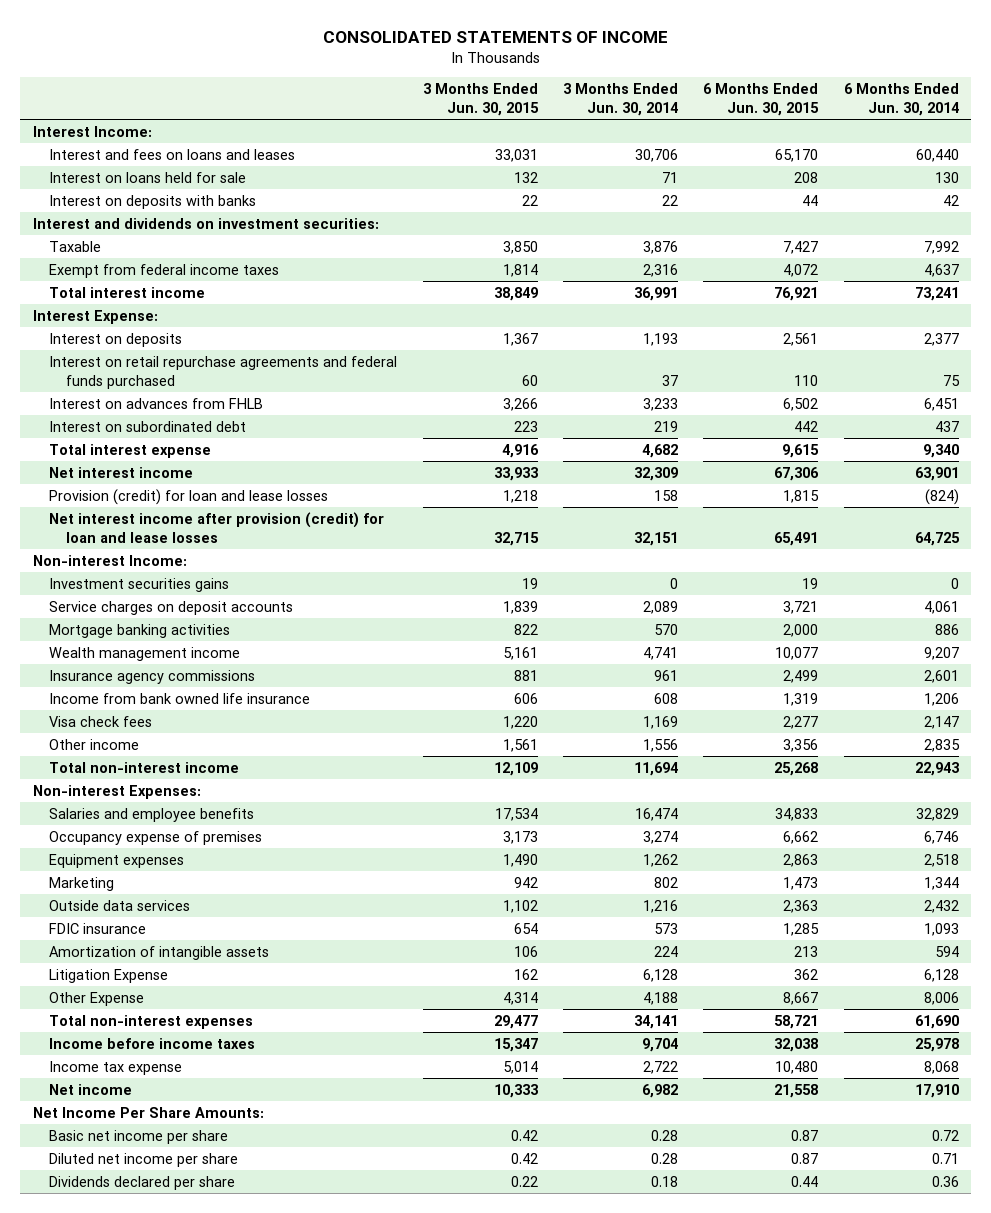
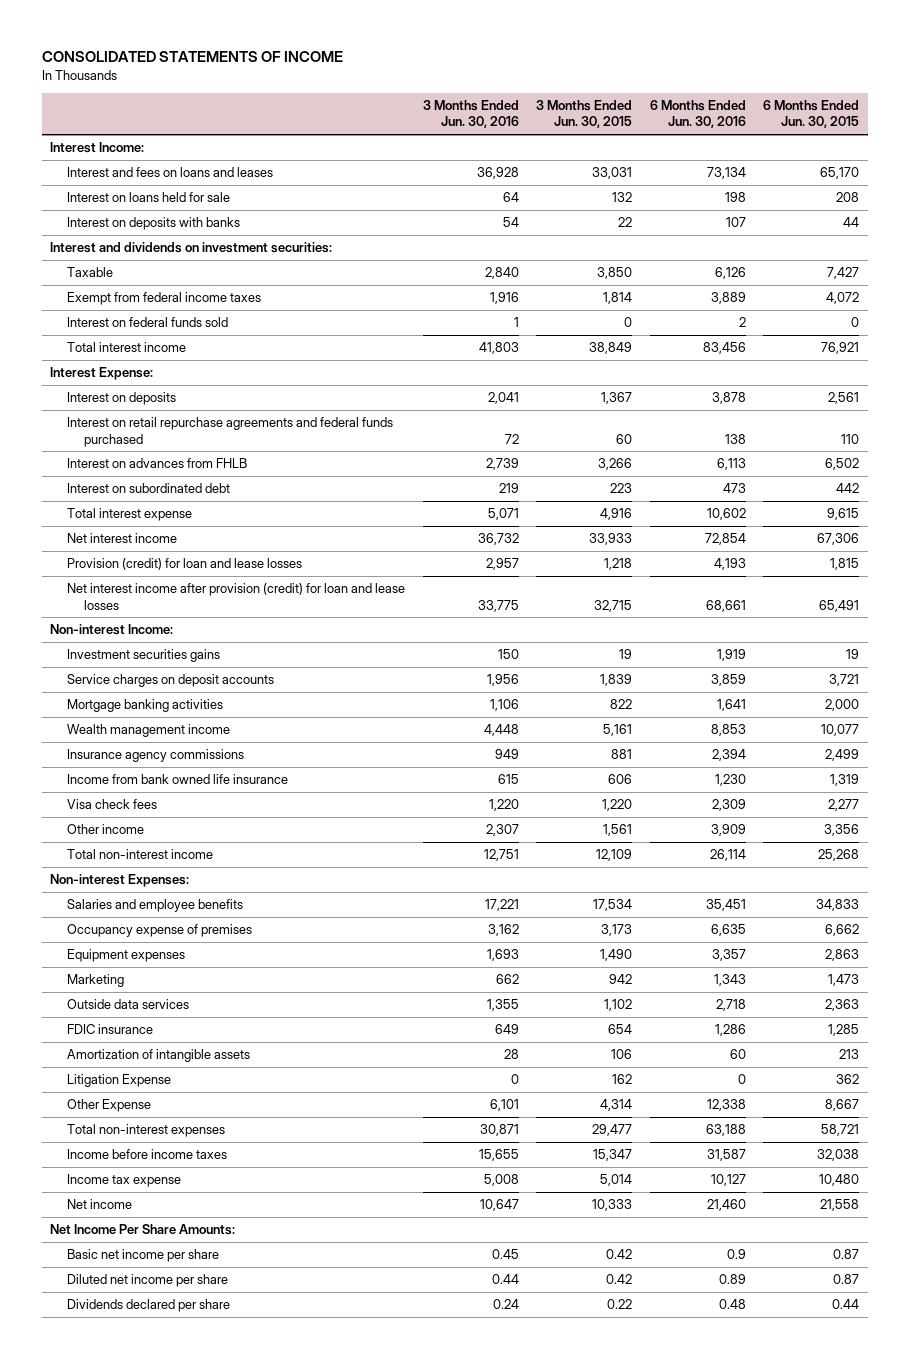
[562,83,678,116] 3 Months Ended Jun. 30, 2014 -> none
[843,83,959,116] 6 Months Ended Jun. 30, 2014 -> none
none -> [422,100,519,129] 3 Months Ended Jun. 30, 2016
none -> [649,100,746,129] 6 Months Ended Jun. 30, 2016
none -> [67,317,229,328] Interest on federal funds sold

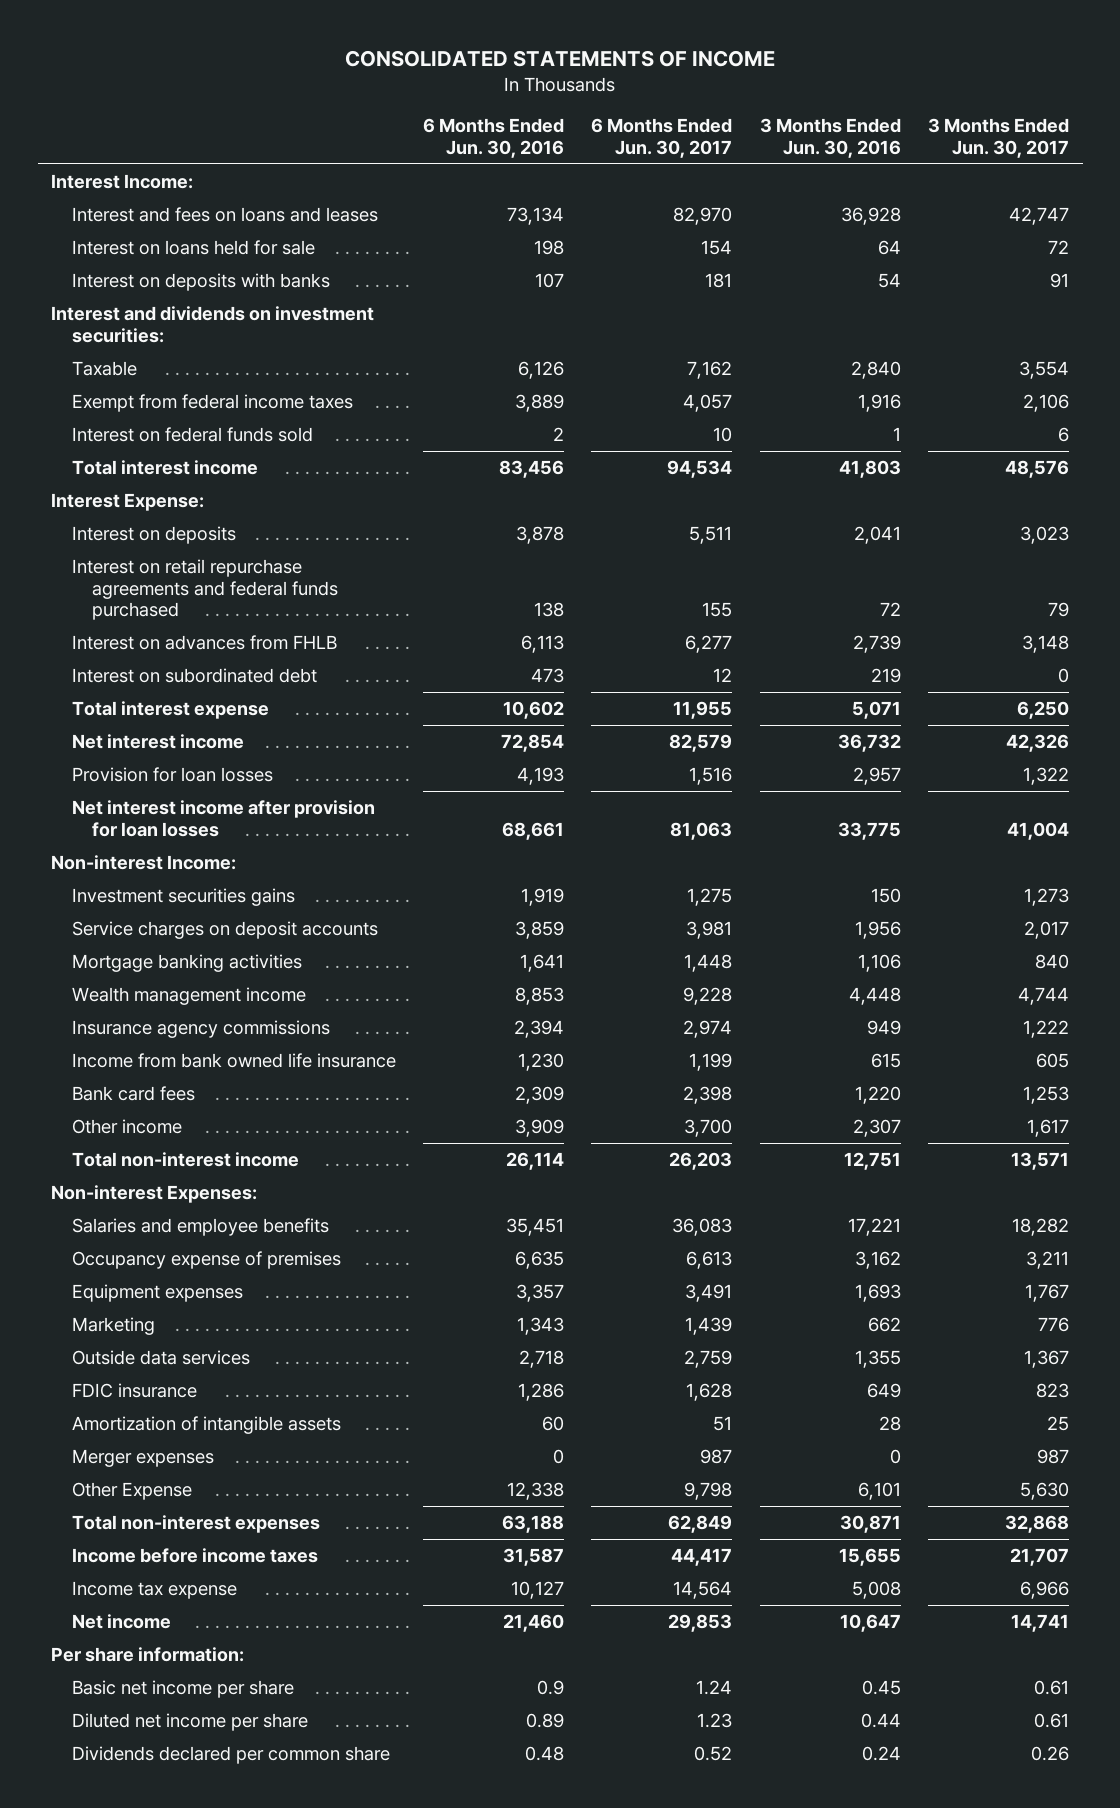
[536,100,633,129] 3 Months Ended Jun. 30, 2015 -> none
[763,100,860,129] 6 Months Ended Jun. 30, 2015 -> none
none -> [591,118,733,159] 6 Months Ended Jun. 30, 2017
none -> [927,118,1069,159] 3 Months Ended Jun. 30, 2017
[67,558,303,571] Provision (credit) for loan and lease losses -> [71,766,273,782] Provision for loan losses
[67,583,406,610] Net interest income after provision (credit) for loan and lease losses -> [71,799,375,837] Net interest income after provision for loan losses
[67,799,158,810] Visa check fees -> [71,1085,195,1101] Bank card fees
[67,1074,172,1088] Litigation Expense -> none
none -> [71,1448,214,1467] Merger expenses
[50,1224,236,1236] Net Income Per Share Amounts: -> [51,1646,245,1662] Per share information:
[67,1299,231,1313] Dividends declared per share -> [71,1745,390,1764] Dividends declared per common share

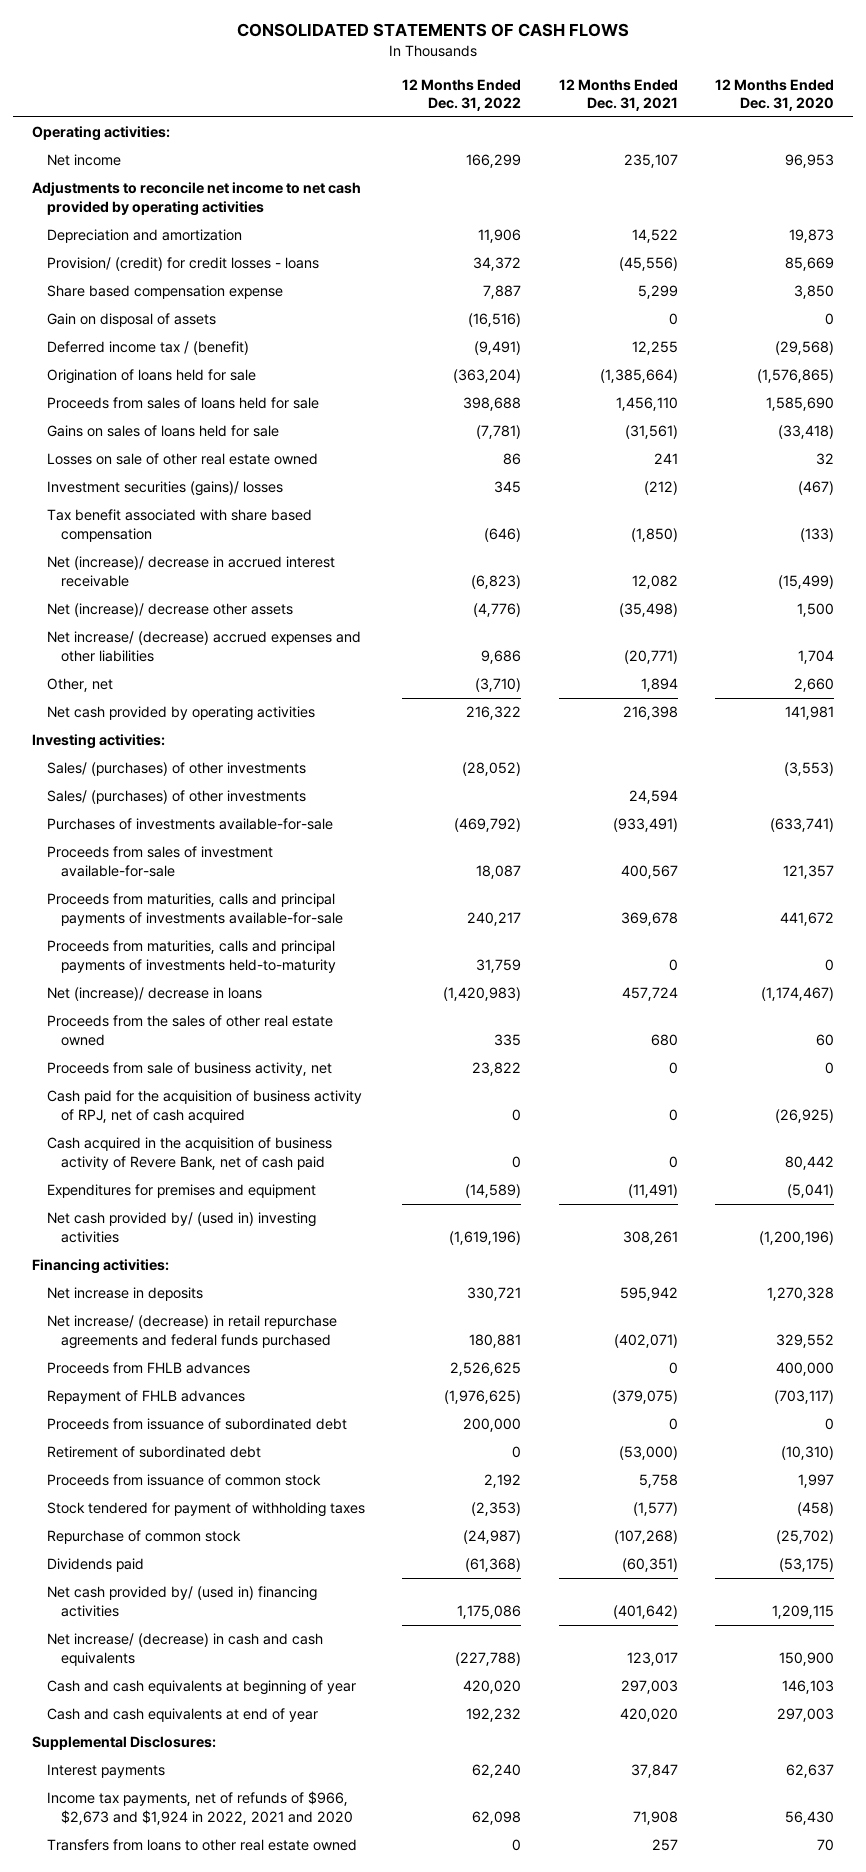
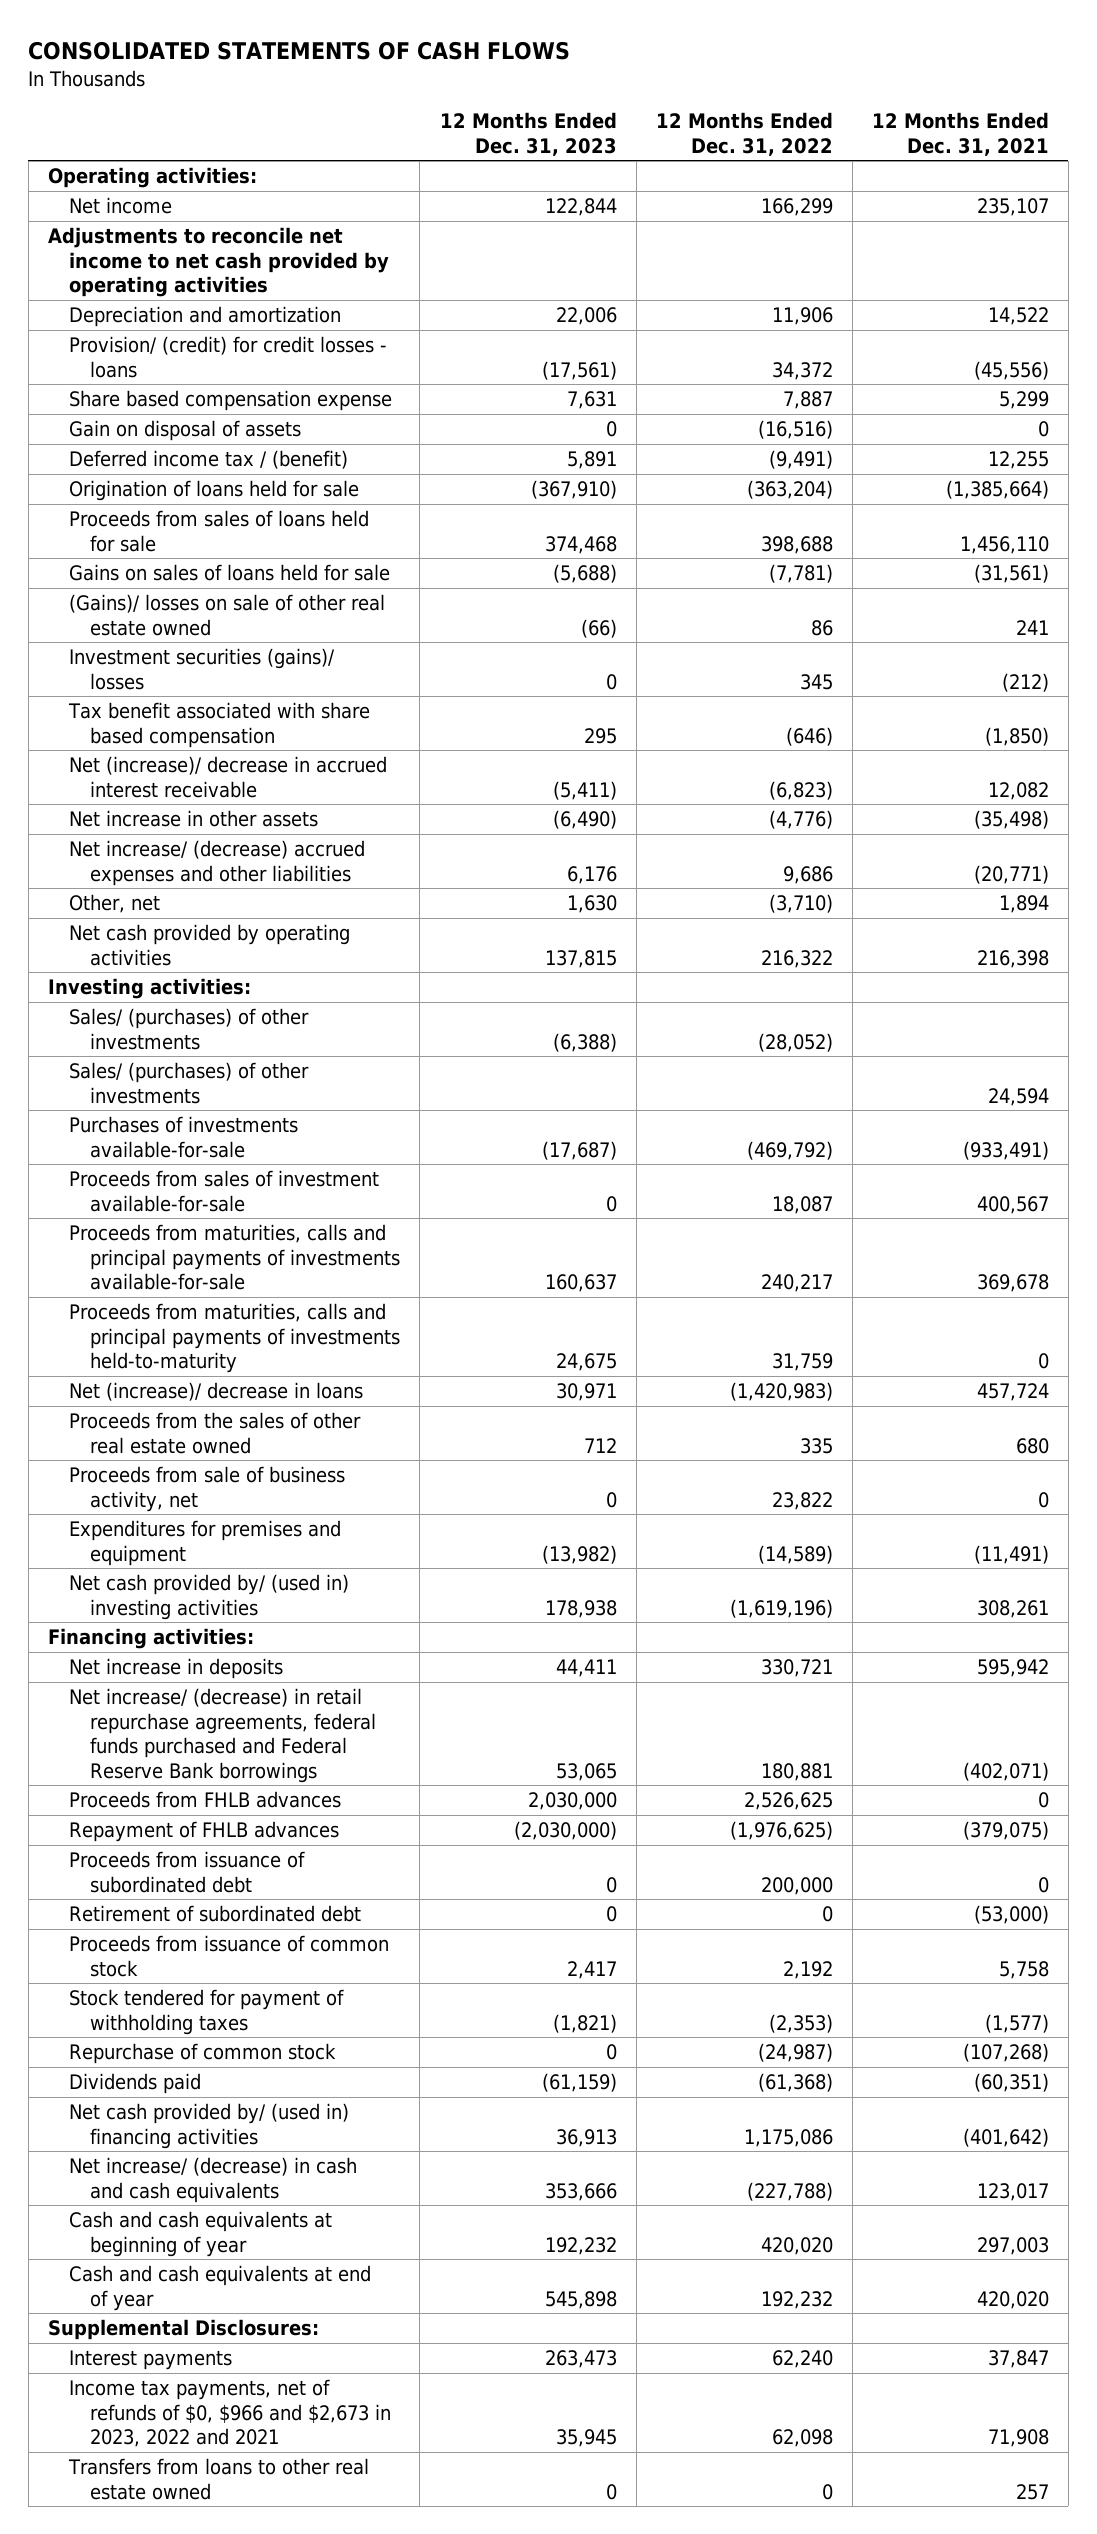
[715,78,835,111] 12 Months Ended Dec. 31, 2020 -> none
none -> [439,111,617,156] 12 Months Ended Dec. 31, 2023
[46,453,318,466] Losses on sale of other real estate owned -> [69,594,386,636] (Gains)/ losses on sale of other real estate owned
[46,603,293,618] Net (increase)/ decrease other assets -> [69,810,319,828] Net increase in other assets
[46,1090,362,1123] Cash paid for the acquisition of business activity of RPJ, net of cash acquired -> none
[46,1137,332,1170] Cash acquired in the acquisition of business activity of Revere Bank, net of cash paid -> none
[46,1315,337,1349] Net increase/ (decrease) in retail repurchase agreements and federal funds purchased -> [69,1688,377,1783] Net increase/ (decrease) in retail repurchase agreements, federal funds purchased and Federal Reserve Bank borrowings
[46,1791,354,1825] Income tax payments, net of refunds of $966, $2,673 and $1,924 in 2022, 2021 and 2020 -> [69,2379,392,2448] Income tax payments, net of refunds of $0, $966 and $2,673 in 2023, 2022 and 2021

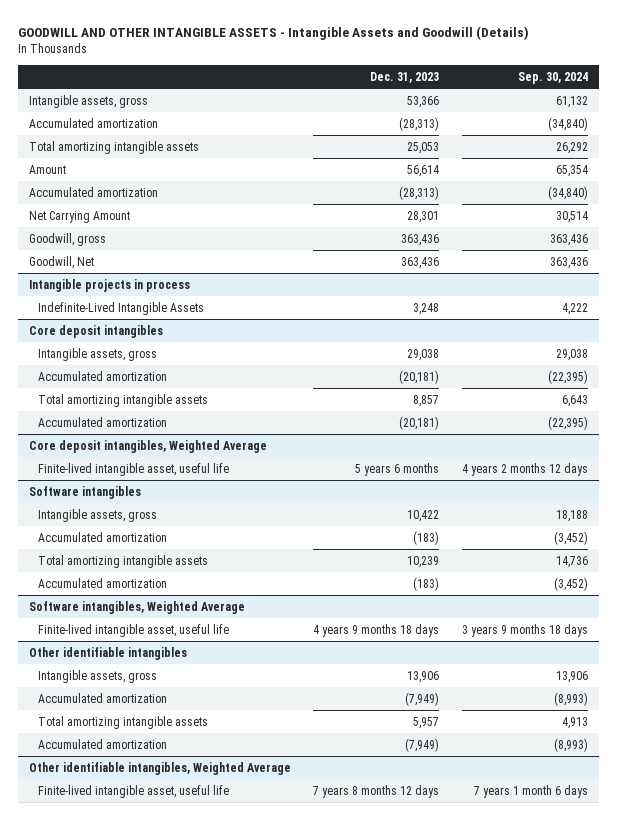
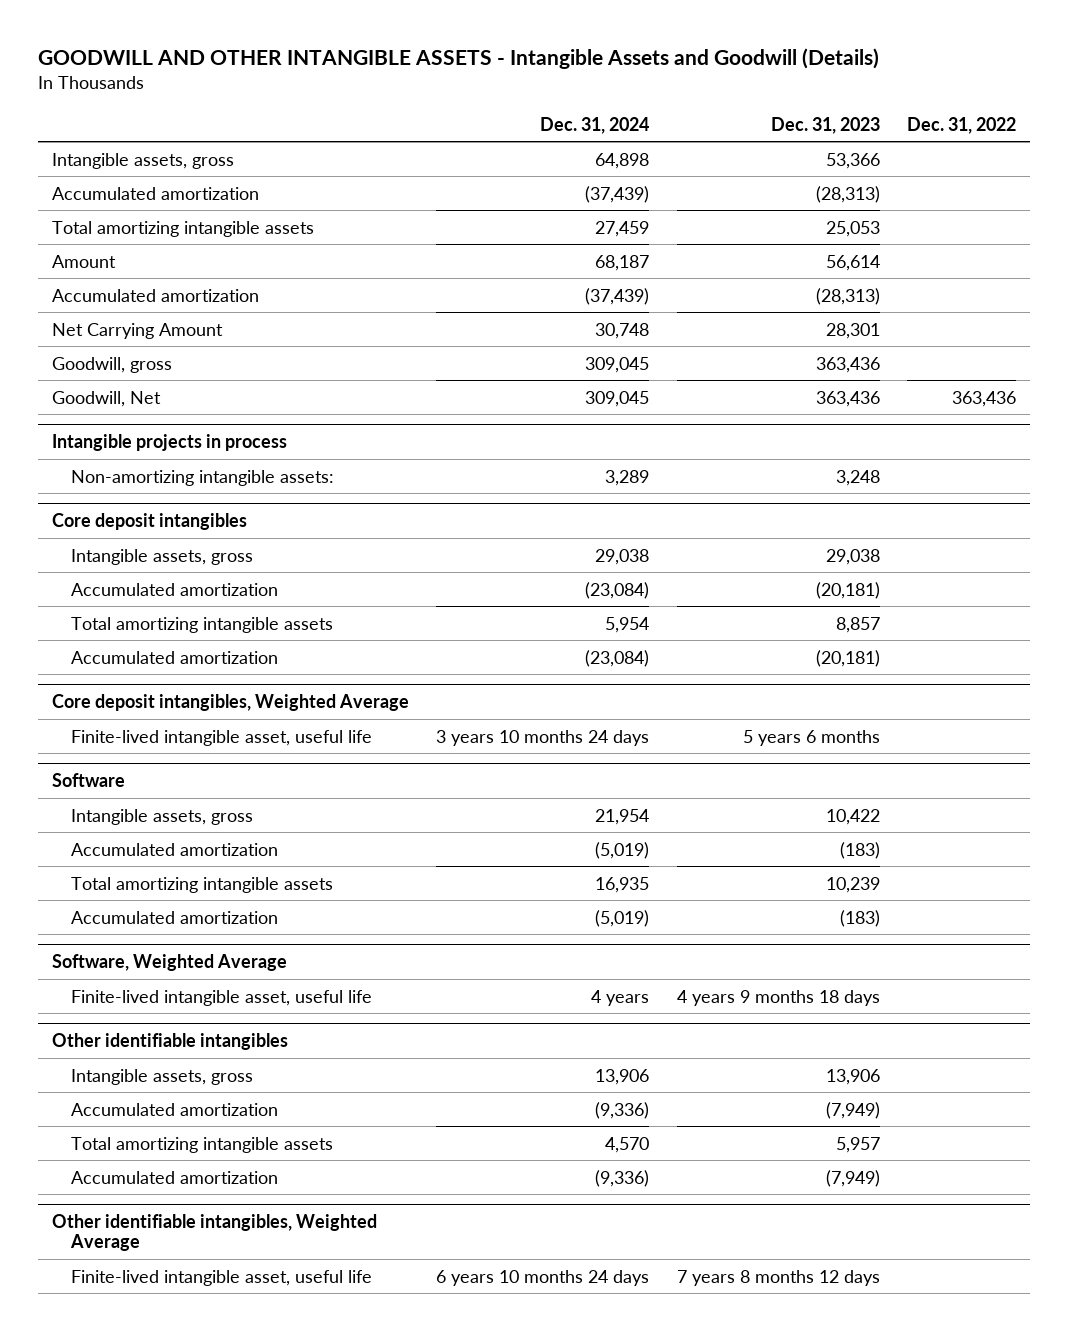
[517,71,588,84] Sep. 30, 2024 -> none
none -> [540,116,650,134] Dec. 31, 2024
none -> [906,116,1016,134] Dec. 31, 2022
[38,301,205,315] Indefinite-Lived Intangible Assets -> [70,469,334,486] Non-amortizing intangible assets:
[29,485,142,499] Software intangibles -> [51,772,125,787] Software
[29,600,246,614] Software intangibles, Weighted Average -> [51,953,287,971] Software, Weighted Average

